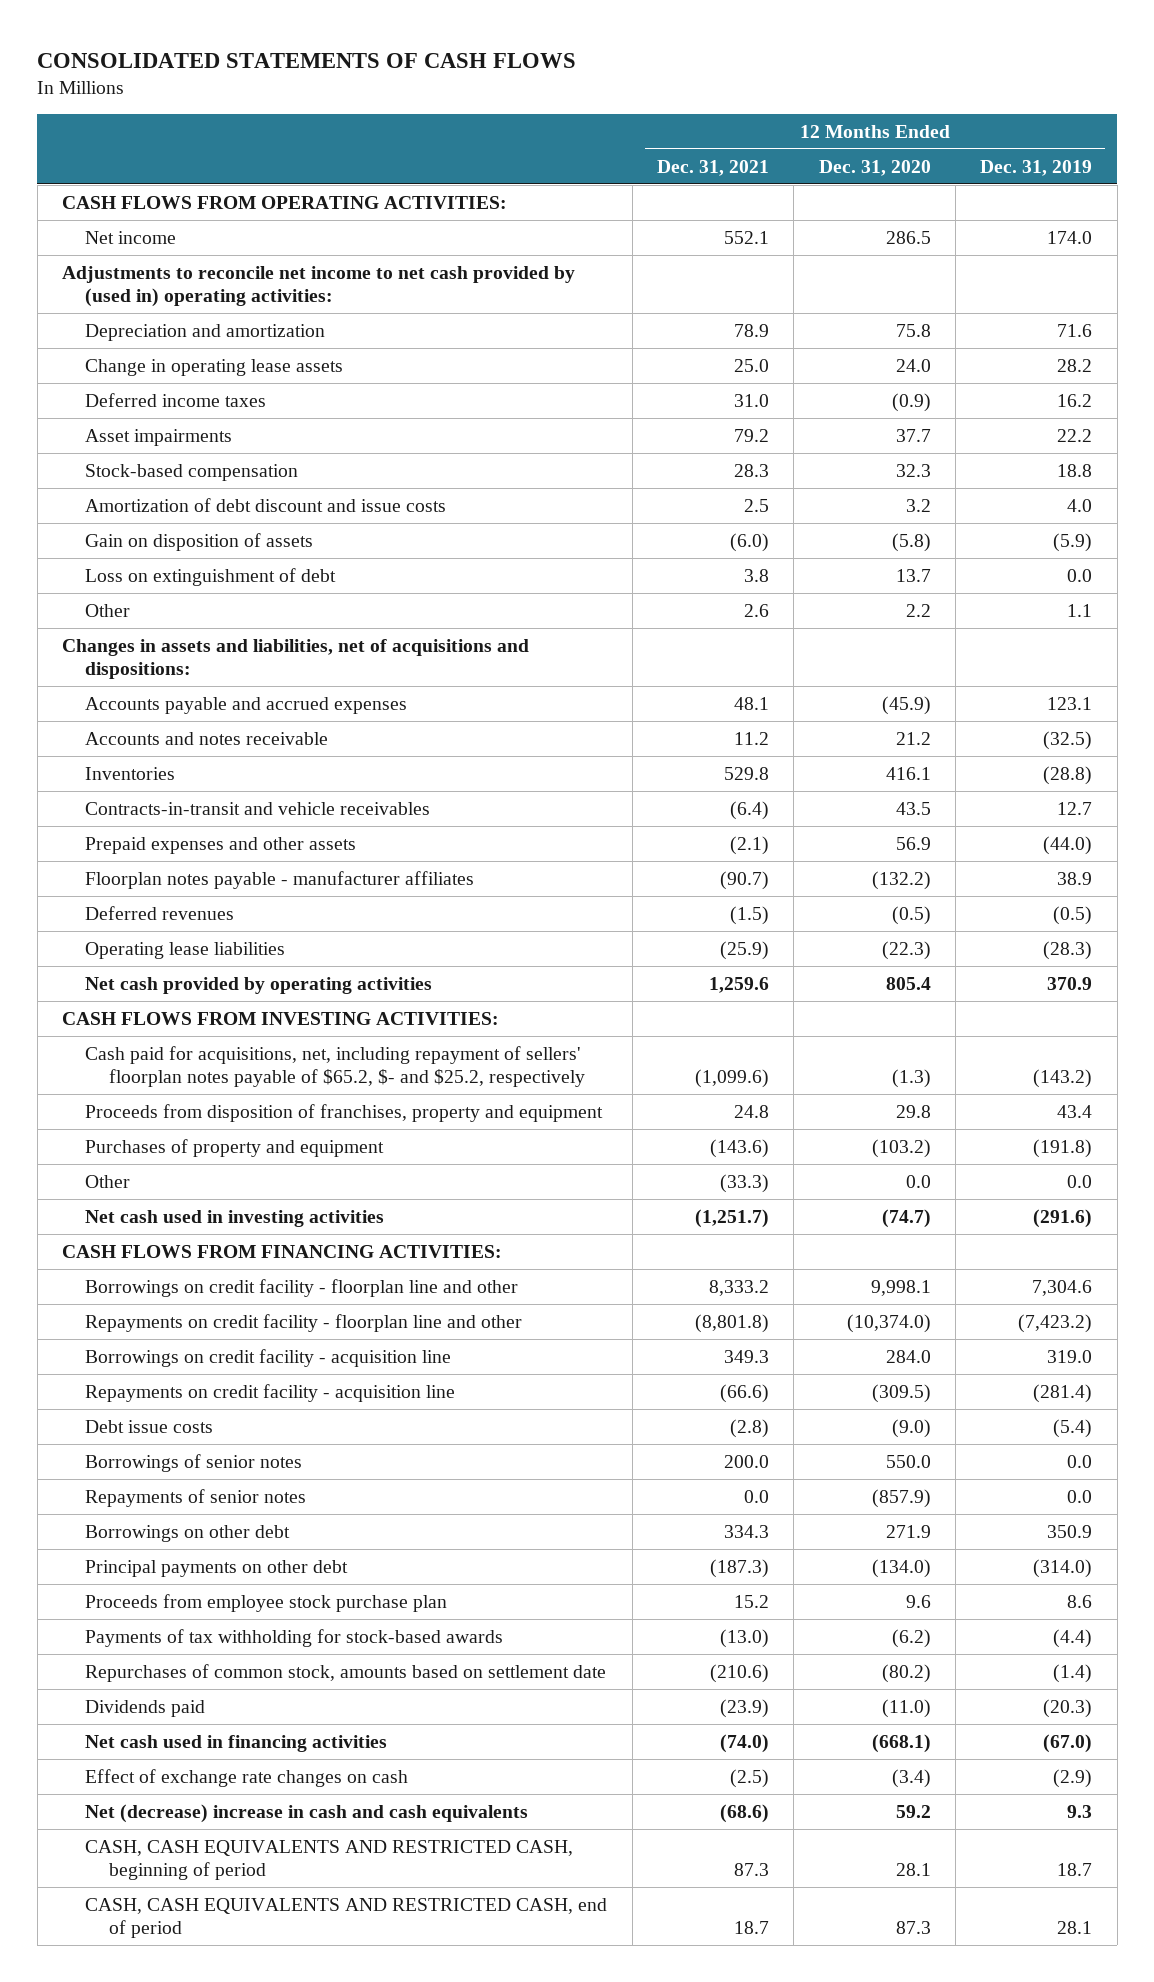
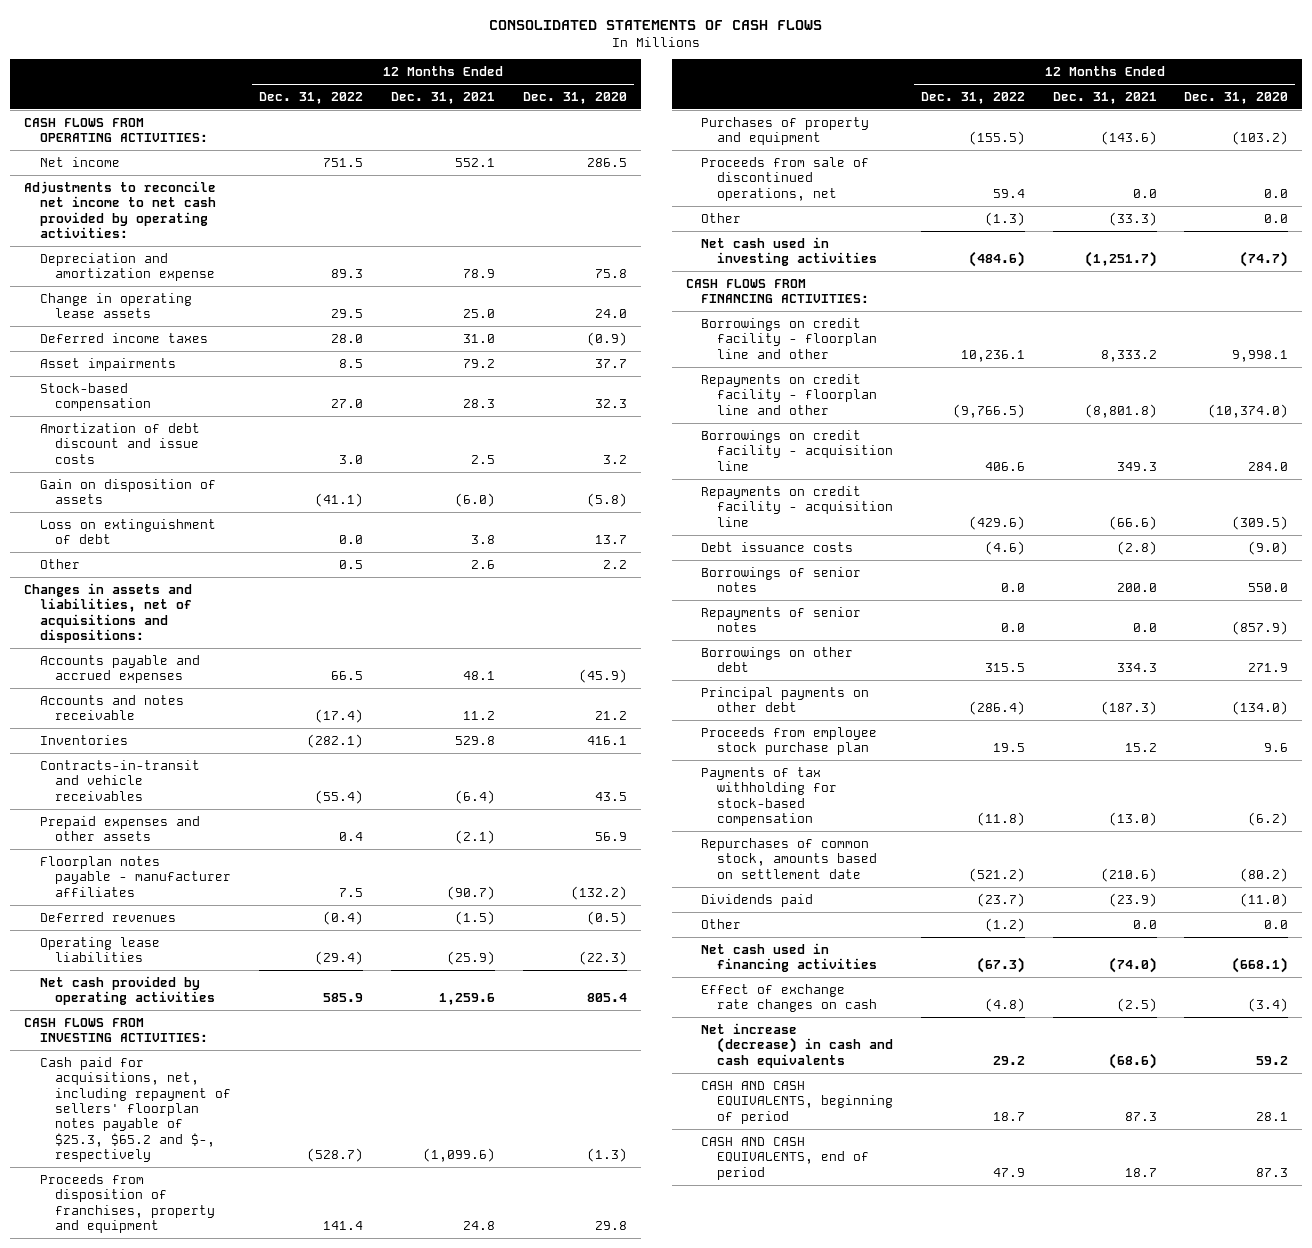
[980,159,1093,176] Dec. 31, 2019 -> none
none -> [259,91,364,104] Dec. 31, 2022
[62,265,576,308] Adjustments to reconcile net income to net cash provided by (used in) operating activities: -> [24,180,217,238] Adjustments to reconcile net income to net cash provided by operating activities:
[85,323,326,341] Depreciation and amortization -> [39,252,216,282] Depreciation and amortization expense
[85,1045,585,1088] Cash paid for acquisitions, net, including repayment of sellers' floorplan notes payable of $65.2, $- and $25.2, respectively -> [39,1056,232,1162] Cash paid for acquisitions, net, including repayment of sellers' floorplan notes payable of $25.3, $65.2 and $-, respectively
none -> [701,156,870,201] Proceeds from sale of discontinued operations, net
[85,1419,214,1433] Debt issue costs -> [701,541,854,552] Debt issuance costs
[85,1628,504,1647] Payments of tax withholding for stock-based awards -> [701,766,838,826] Payments of tax withholding for stock-based compensation
none -> [701,918,742,929] Other
[85,1803,529,1823] Net (decrease) increase in cash and cash equivalents -> [701,1022,894,1068] Net increase (decrease) in cash and cash equivalents
[85,1839,574,1881] CASH, CASH EQUIVALENTS AND RESTRICTED CASH, beginning of period -> [701,1080,894,1124] CASH AND CASH EQUIVALENTS, beginning of period
[85,1897,608,1939] CASH, CASH EQUIVALENTS AND RESTRICTED CASH, end of period -> [701,1136,870,1180] CASH AND CASH EQUIVALENTS, end of period

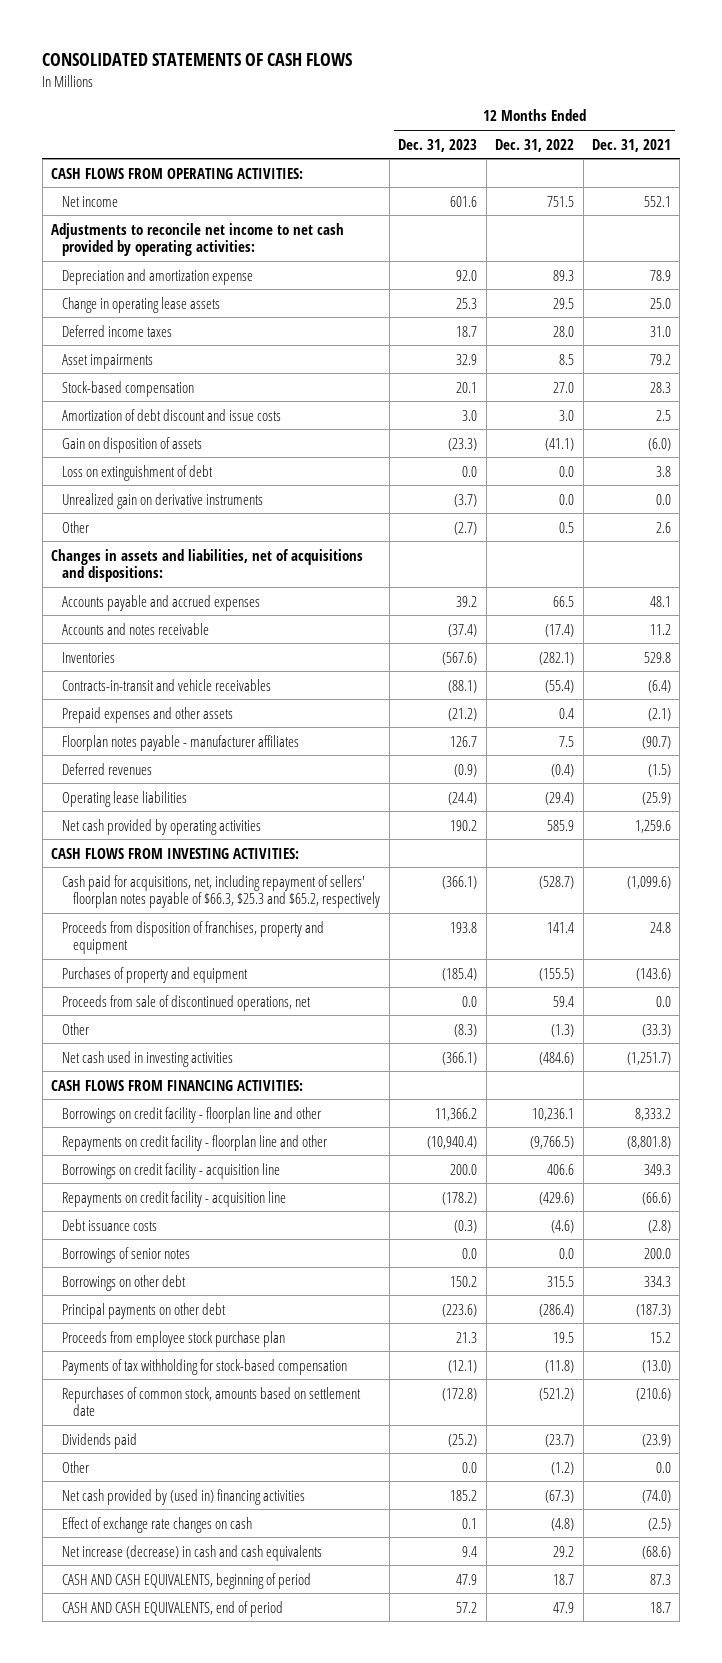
[522,91,627,104] Dec. 31, 2020 -> none
none -> [398,138,478,152] Dec. 31, 2023
none -> [62,492,264,509] Unrealized gain on derivative instruments
[39,1056,232,1162] Cash paid for acquisitions, net, including repayment of sellers' floorplan notes payable of $25.3, $65.2 and $-, respectively -> [62,874,381,909] Cash paid for acquisitions, net, including repayment of sellers' floorplan notes payable of $66.3, $25.3 and $65.2, respectively
[701,606,862,633] Repayments of senior notes -> none
[701,942,878,973] Net cash used in financing activities -> [62,1488,306,1505] Net cash provided by (used in) financing activities

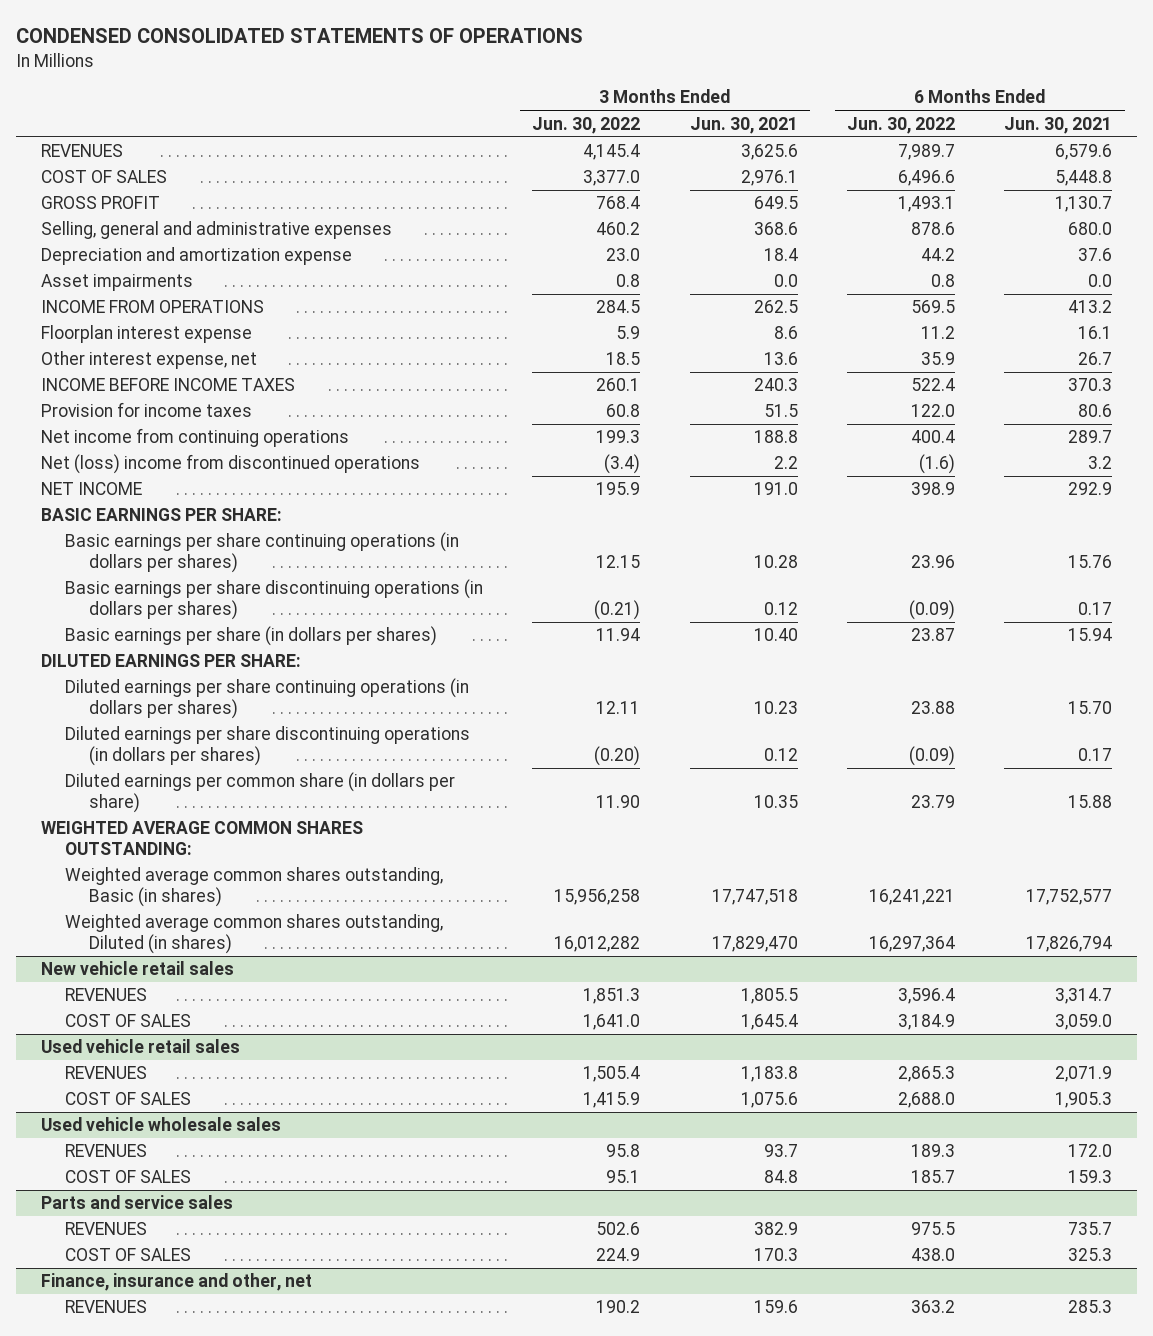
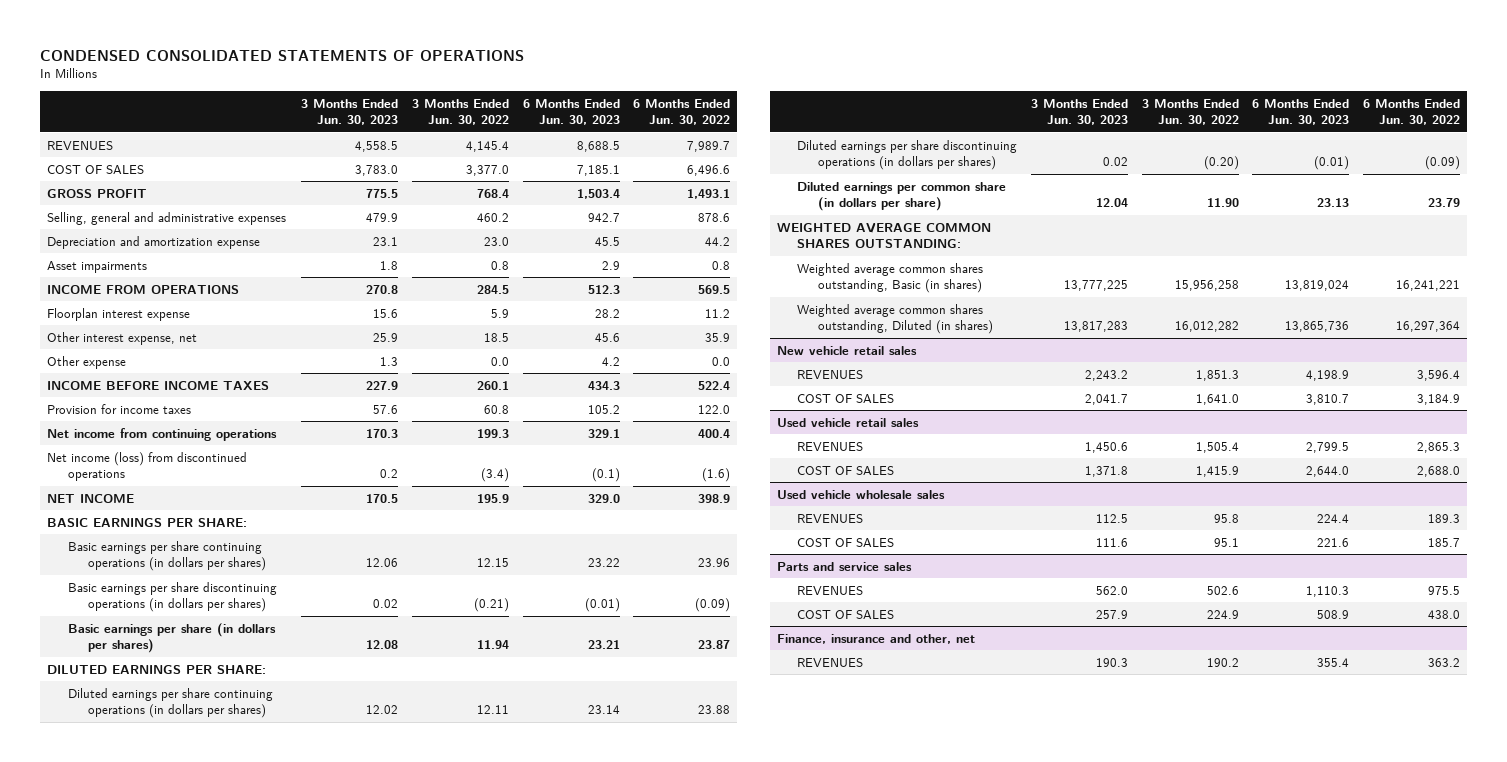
[689,116,798,134] Jun. 30, 2021 -> none
[1004,116,1113,134] Jun. 30, 2021 -> none
none -> [301,98,399,126] 3 Months Ended Jun. 30, 2023
none -> [522,98,620,126] 6 Months Ended Jun. 30, 2023
none -> [47,355,127,369] Other expense
[41,454,421,475] Net (loss) income from discontinued operations -> [47,451,248,482] Net income (loss) from discontinued operations

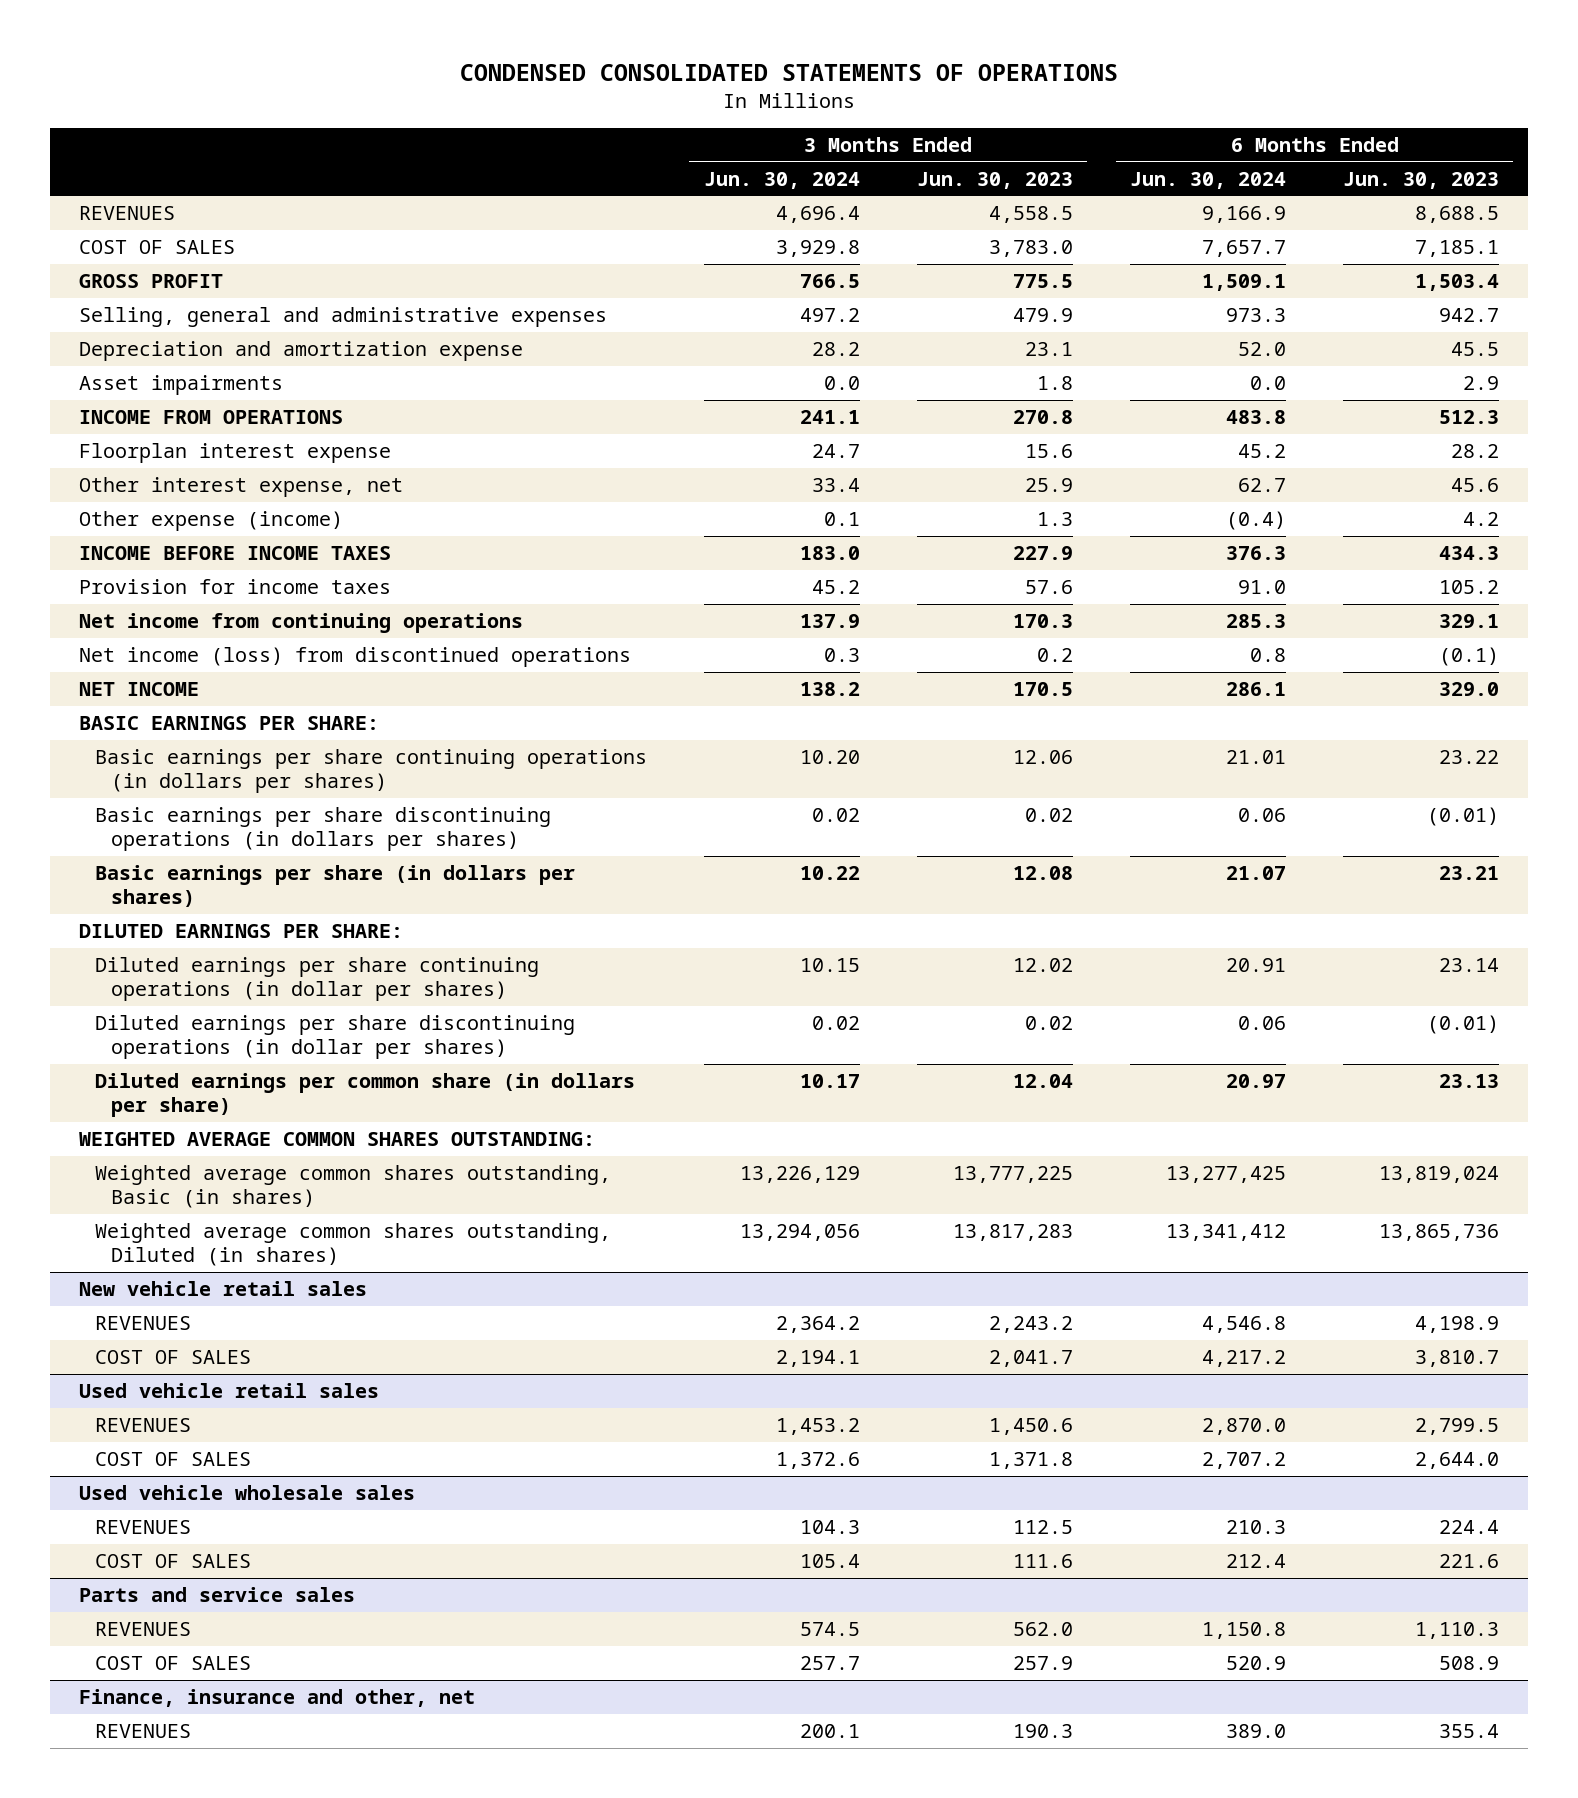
[412,98,510,126] 3 Months Ended Jun. 30, 2022 -> none
[633,98,731,126] 6 Months Ended Jun. 30, 2022 -> none
none -> [703,171,860,189] Jun. 30, 2024
none -> [1129,171,1286,189] Jun. 30, 2024
[47,355,127,369] Other expense -> [78,511,343,532] Other expense (income)
[67,687,273,719] Diluted earnings per share continuing operations (in dollars per shares) -> [94,957,539,1001] Diluted earnings per share continuing operations (in dollar per shares)
[797,139,1018,171] Diluted earnings per share discontinuing operations (in dollars per shares) -> [94,1015,575,1059] Diluted earnings per share discontinuing operations (in dollar per shares)

